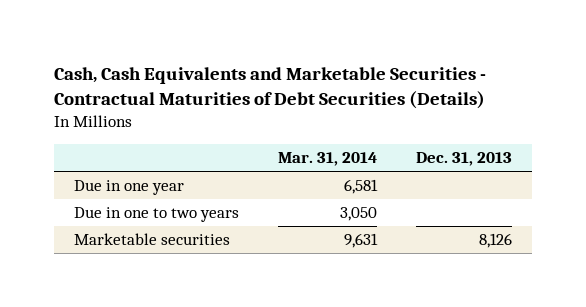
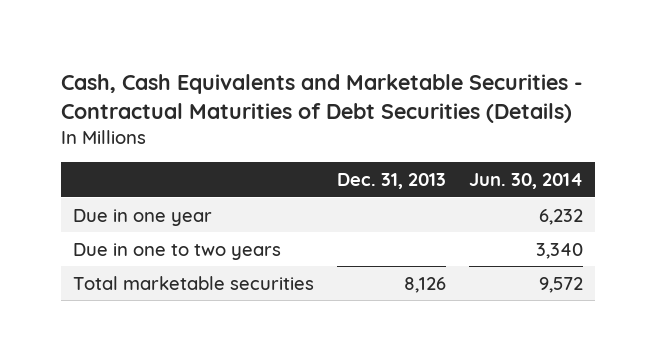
[277,152,377,167] Mar. 31, 2014 -> none
none -> [469,173,584,190] Jun. 30, 2014
[73,233,230,246] Marketable securities -> [73,275,315,290] Total marketable securities

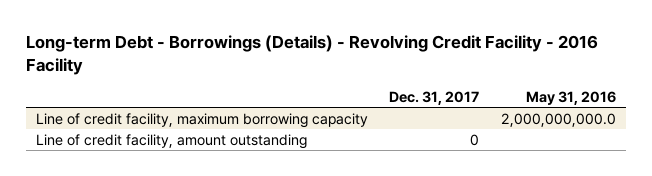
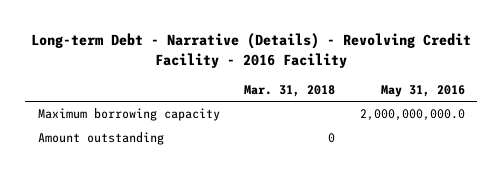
[25,35,598,76] Long-term Debt - Borrowings (Details) - Revolving Credit Facility - 2016 Facility -> [31,33,472,68] Long-term Debt - Narrative (Details) - Revolving Credit Facility - 2016 Facility
[389,90,480,105] Dec. 31, 2017 -> none
none -> [244,84,336,97] Mar. 31, 2018
[36,112,369,128] Line of credit facility, maximum borrowing capacity -> [37,108,220,122] Maximum borrowing capacity
[36,133,308,149] Line of credit facility, amount outstanding -> [37,132,164,146] Amount outstanding

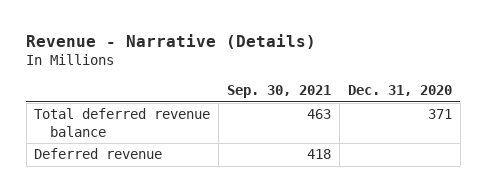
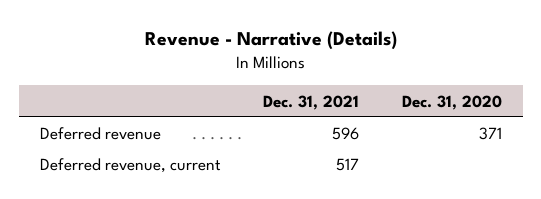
[227,85,332,99] Sep. 30, 2021 -> none
none -> [263,94,360,110] Dec. 31, 2021
[34,108,211,137] Total deferred revenue balance -> [39,127,161,141] Deferred revenue
[34,148,163,160] Deferred revenue -> [39,158,221,174] Deferred revenue, current

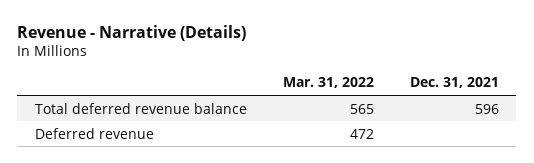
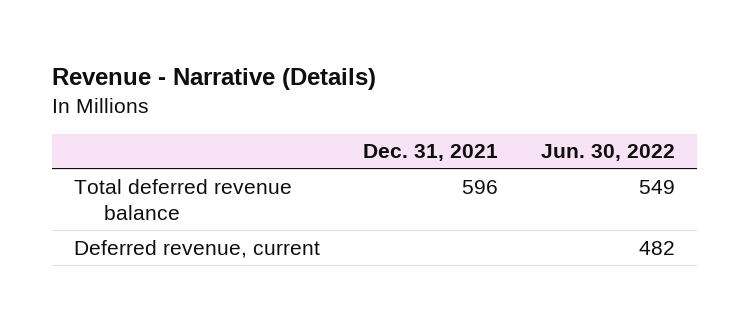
[282,77,374,89] Mar. 31, 2022 -> none
none -> [541,144,676,162] Jun. 30, 2022
[35,127,155,139] Deferred revenue -> [73,239,320,258] Deferred revenue, current

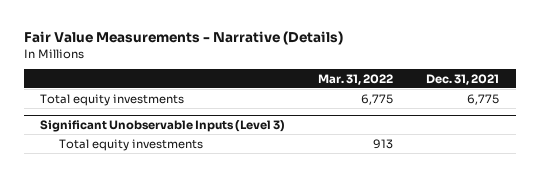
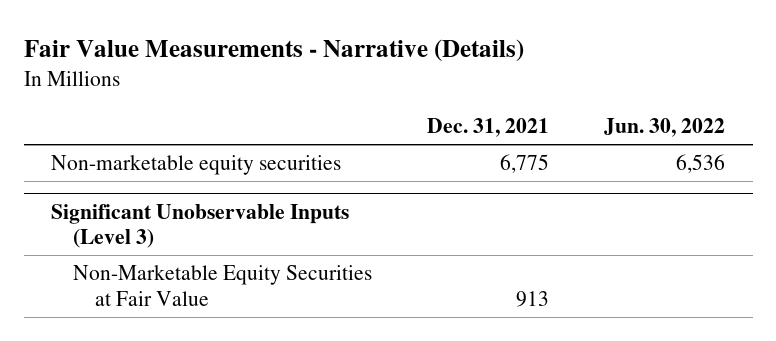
[318,73,394,85] Mar. 31, 2022 -> none
none -> [604,118,726,138] Jun. 30, 2022
[40,93,185,106] Total equity investments -> [51,155,342,176] Non-marketable equity securities
[58,138,203,151] Total equity investments -> none
none -> [73,265,373,306] Non-Marketable Equity Securities at Fair Value

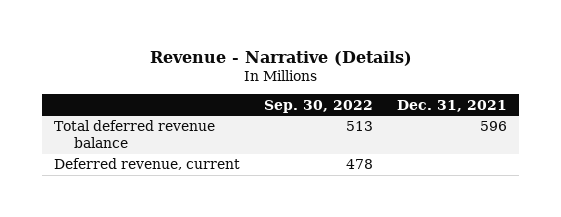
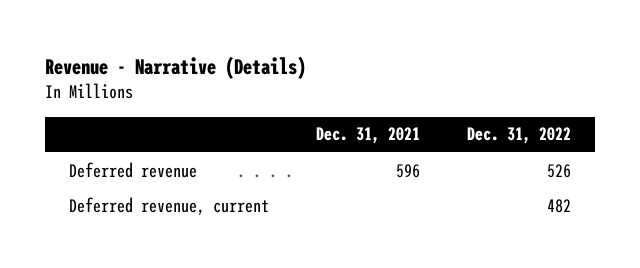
[264,99,374,113] Sep. 30, 2022 -> none
none -> [467,127,572,145] Dec. 31, 2022
[54,120,216,149] Total deferred revenue balance -> [68,161,197,178] Deferred revenue

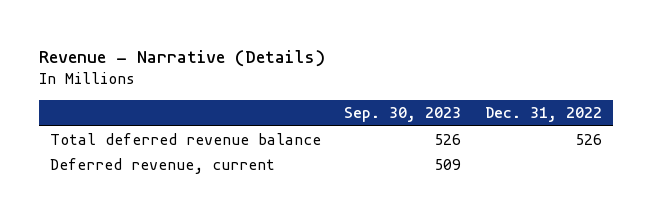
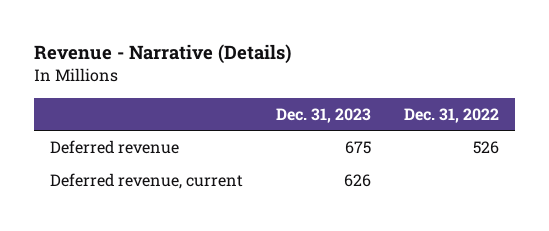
[344,107,462,123] Sep. 30, 2023 -> none
none -> [276,107,372,123] Dec. 31, 2023
[50,133,322,146] Total deferred revenue balance -> [50,140,180,155] Deferred revenue

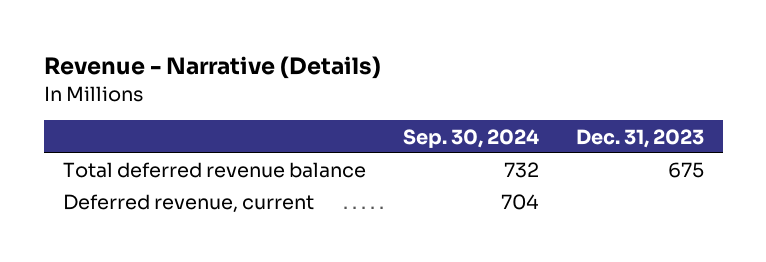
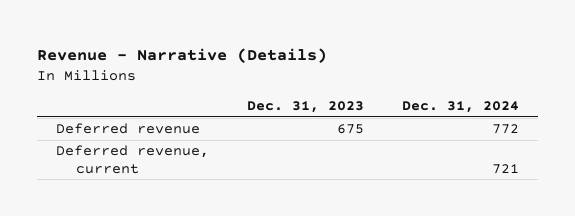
[402,128,539,148] Sep. 30, 2024 -> none
none -> [401,101,519,114] Dec. 31, 2024
[62,162,366,179] Total deferred revenue balance -> [55,123,200,135] Deferred revenue

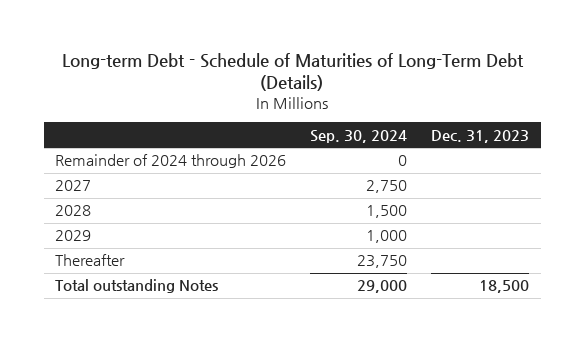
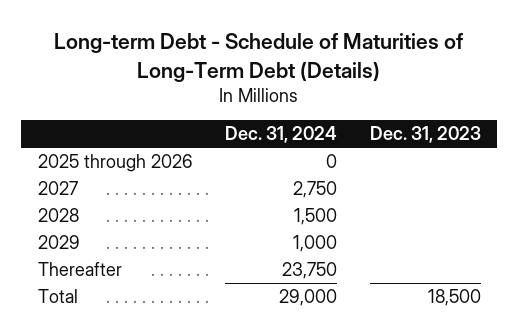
[310,129,408,143] Sep. 30, 2024 -> none
none -> [225,126,338,144] Dec. 31, 2024
[55,154,287,169] Remainder of 2024 through 2026 -> none
none -> [37,154,193,173] 2025 through 2026
[55,279,219,294] Total outstanding Notes -> [37,289,78,304] Total

